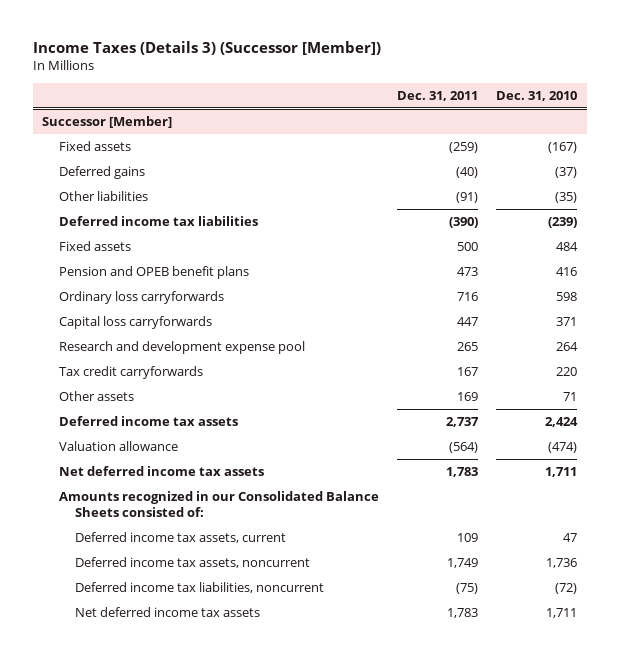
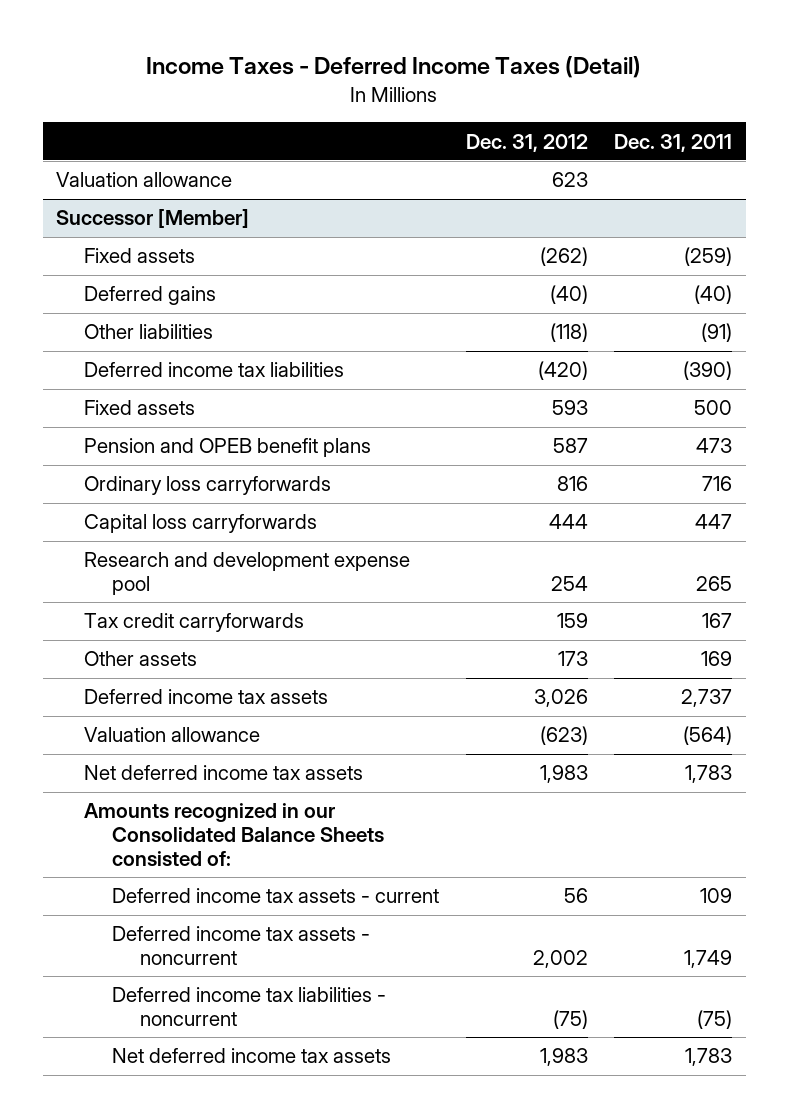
[33,40,382,55] Income Taxes (Details 3) (Successor [Member]) -> [146,56,642,79] Income Taxes - Deferred Income Taxes (Detail)
[496,90,578,101] Dec. 31, 2010 -> none
none -> [465,133,588,152] Dec. 31, 2012
none -> [56,172,233,188] Valuation allowance
[75,532,287,544] Deferred income tax assets, current -> [111,888,439,904] Deferred income tax assets - current
[75,557,311,569] Deferred income tax assets, noncurrent -> [111,926,370,966] Deferred income tax assets - noncurrent
[75,582,325,594] Deferred income tax liabilities, noncurrent -> [111,987,386,1027] Deferred income tax liabilities - noncurrent

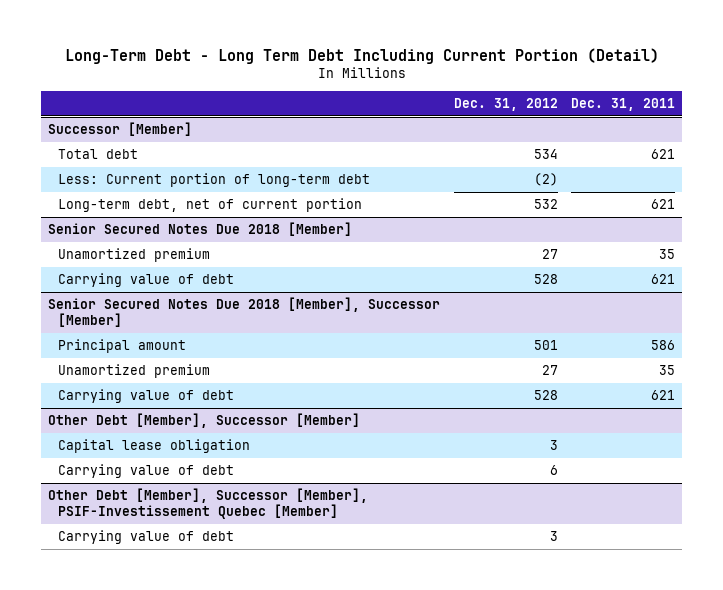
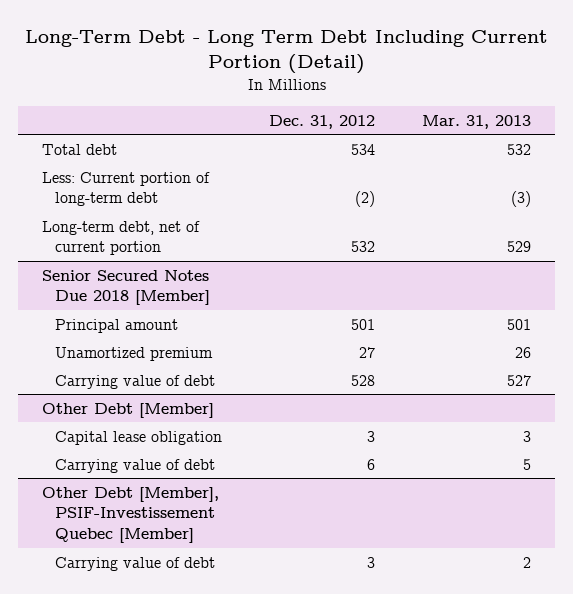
[571,98,676,112] Dec. 31, 2011 -> none
none -> [422,114,532,129] Mar. 31, 2013
[48,122,193,137] Successor [Member] -> none
[58,248,211,263] Unamortized premium -> none
[58,273,235,288] Carrying value of debt -> none
[48,297,441,327] Senior Secured Notes Due 2018 [Member], Successor [Member] -> none
[48,413,361,429] Other Debt [Member], Successor [Member] -> [42,402,215,418] Other Debt [Member]
[48,488,369,519] Other Debt [Member], Successor [Member], PSIF-Investissement Quebec [Member] -> [42,486,220,543] Other Debt [Member], PSIF-Investissement Quebec [Member]

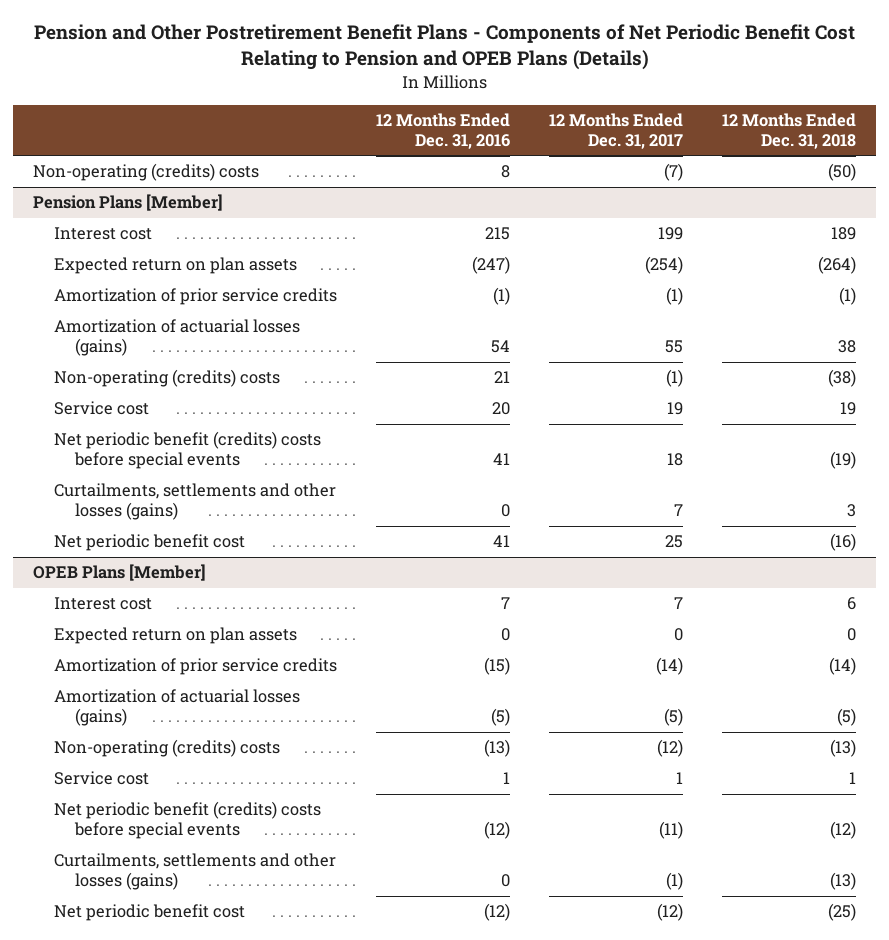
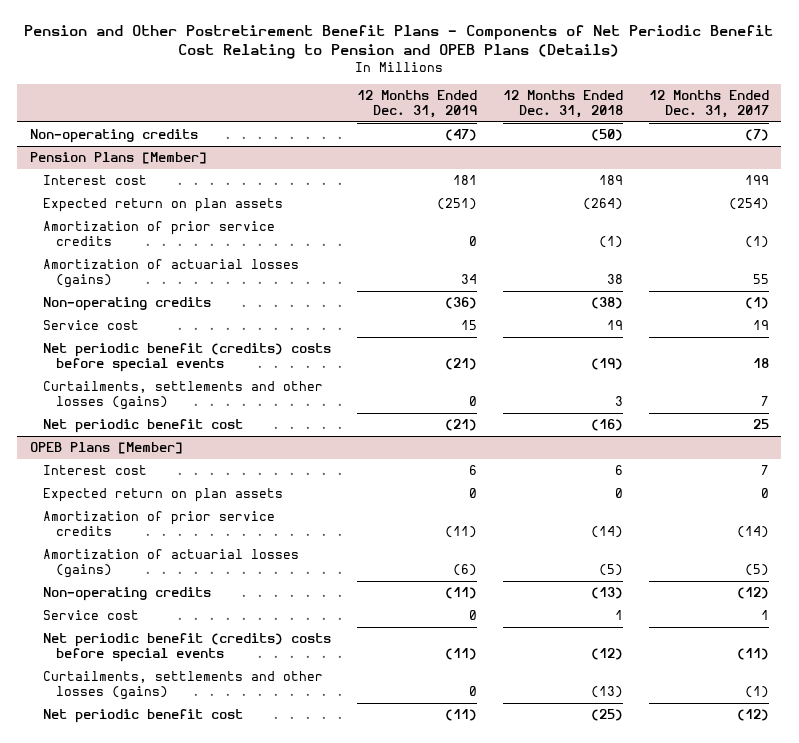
[375,113,510,149] 12 Months Ended Dec. 31, 2016 -> none
none -> [356,90,477,119] 12 Months Ended Dec. 31, 2019
[33,163,260,182] Non-operating (credits) costs -> [30,128,199,143] Non-operating credits
[53,369,280,388] Non-operating (credits) costs -> [42,296,211,311] Non-operating credits
[53,739,280,758] Non-operating (credits) costs -> [42,586,211,601] Non-operating credits

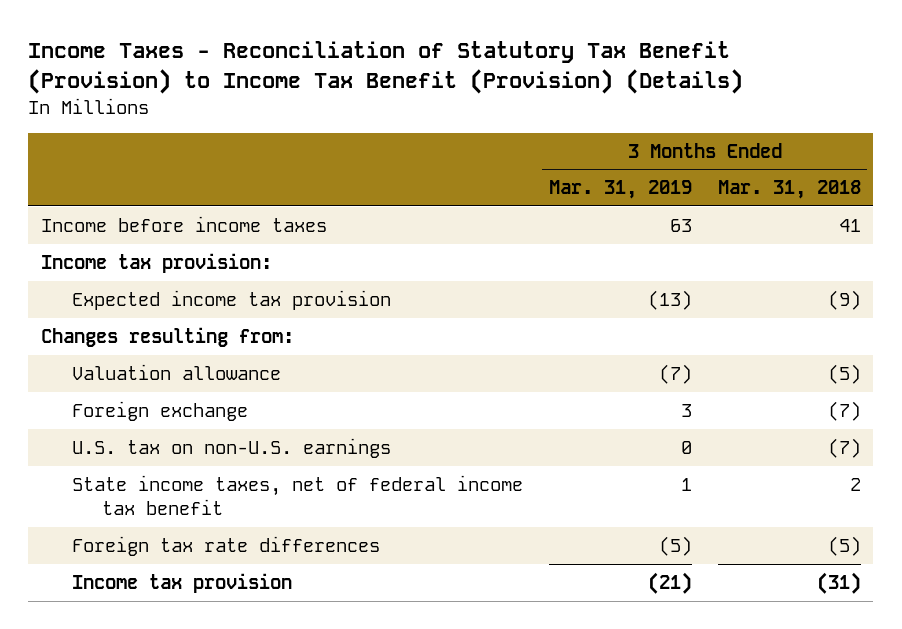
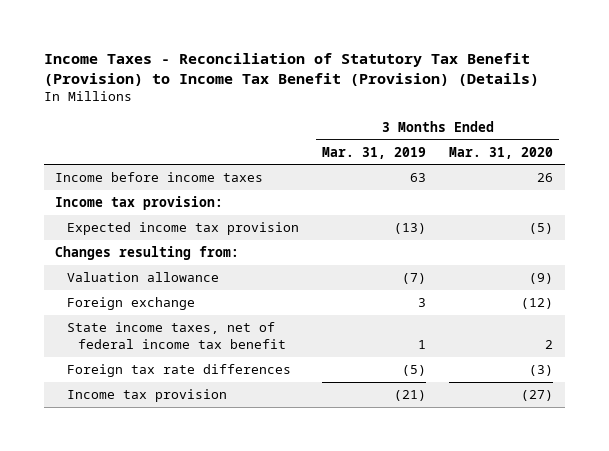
[717,180,861,200] Mar. 31, 2018 -> none
none -> [449,146,554,159] Mar. 31, 2020
[71,437,391,458] U.S. tax on non-U.S. earnings -> none

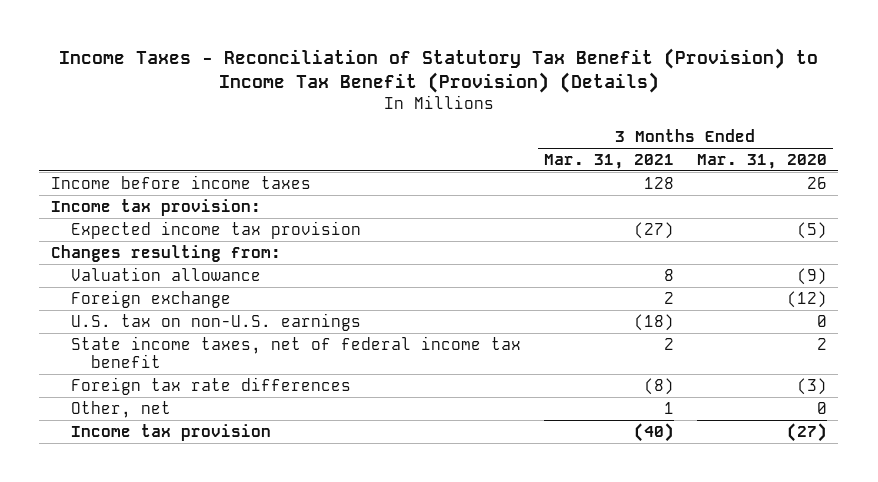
[321,146,426,159] Mar. 31, 2019 -> none
none -> [543,153,674,169] Mar. 31, 2021
none -> [70,312,361,331] U.S. tax on non-U.S. earnings
none -> [70,400,171,418] Other, net

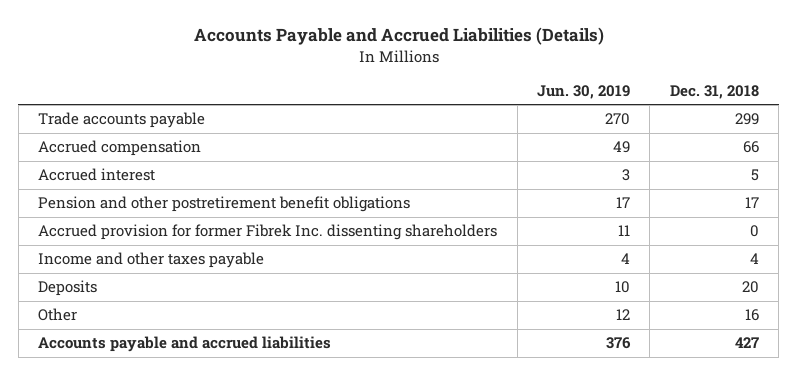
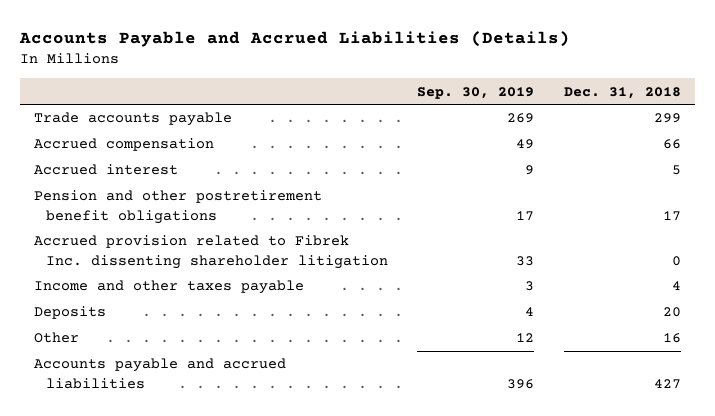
[537,84,631,99] Jun. 30, 2019 -> none
none -> [417,86,535,99] Sep. 30, 2019
[38,224,498,241] Accrued provision for former Fibrek Inc. dissenting shareholders -> [34,235,389,269] Accrued provision related to Fibrek Inc. dissenting shareholder litigation

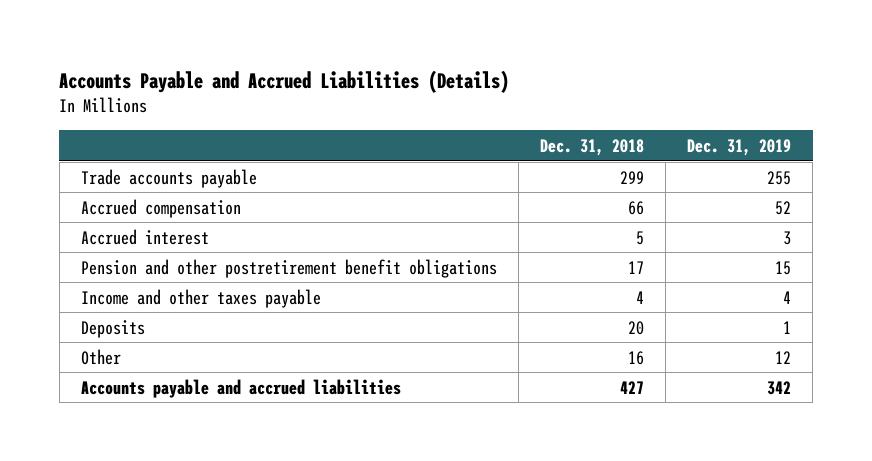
[417,86,535,99] Sep. 30, 2019 -> none
none -> [687,138,792,156] Dec. 31, 2019
[34,235,389,269] Accrued provision related to Fibrek Inc. dissenting shareholder litigation -> none

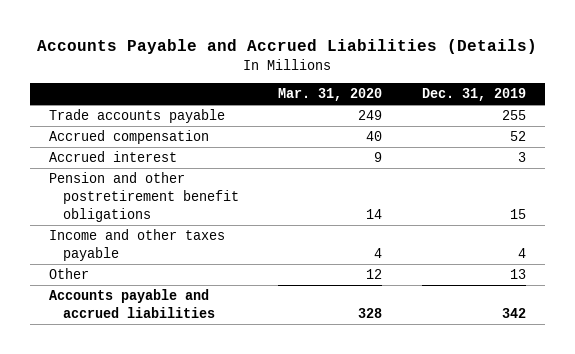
[540,138,645,156] Dec. 31, 2018 -> none
none -> [278,88,383,102] Mar. 31, 2020
[80,319,145,338] Deposits -> none
[775,350,792,364] 12 -> [509,269,526,280] 13

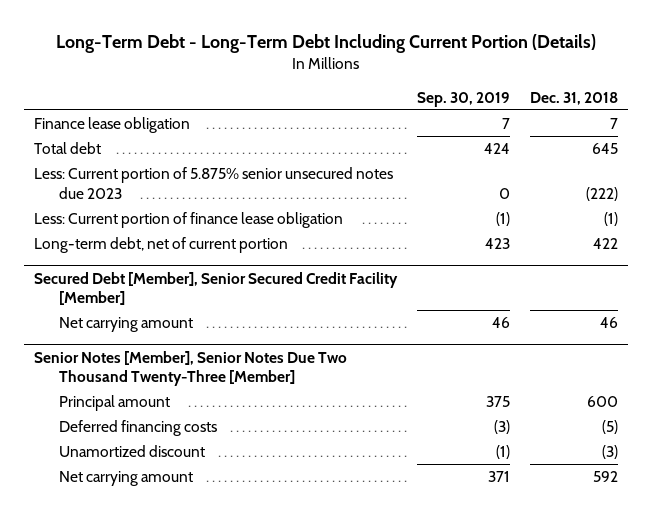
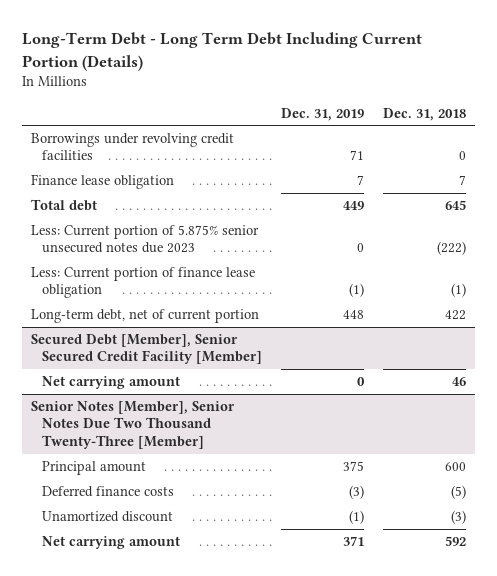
[56,34,597,54] Long-Term Debt - Long-Term Debt Including Current Portion (Details) -> [21,32,422,71] Long-Term Debt - Long Term Debt Including Current Portion (Details)
[417,91,511,107] Sep. 30, 2019 -> none
none -> [281,107,365,121] Dec. 31, 2019
none -> [31,133,235,161] Borrowings under revolving credit facilities
[59,419,218,436] Deferred financing costs -> [42,486,175,498] Deferred finance costs

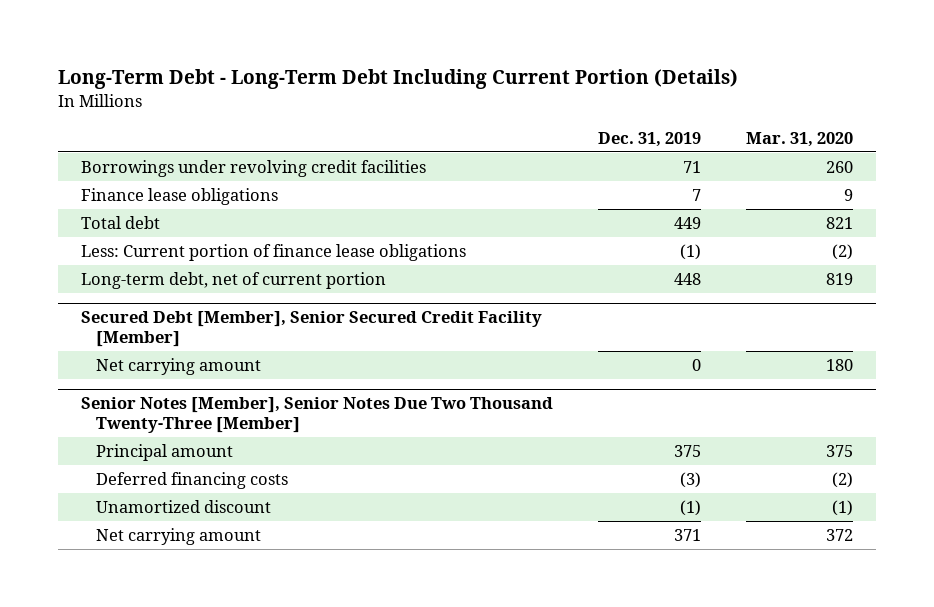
[21,32,422,71] Long-Term Debt - Long Term Debt Including Current Portion (Details) -> [58,69,739,90] Long-Term Debt - Long-Term Debt Including Current Portion (Details)
[382,107,466,121] Dec. 31, 2018 -> none
none -> [745,131,853,147] Mar. 31, 2020
[31,174,175,190] Finance lease obligation -> [80,188,278,206] Finance lease obligations
[31,225,260,254] Less: Current portion of 5.875% senior unsecured notes due 2023 -> none
[31,267,256,299] Less: Current portion of finance lease obligation -> [80,244,466,262] Less: Current portion of finance lease obligations
[42,486,175,498] Deferred finance costs -> [95,472,288,490] Deferred financing costs

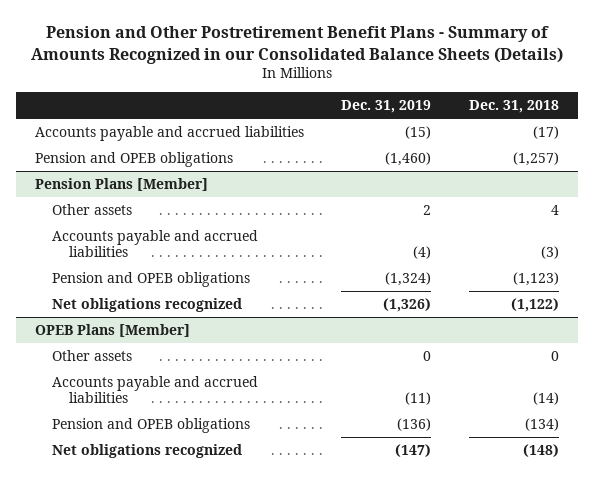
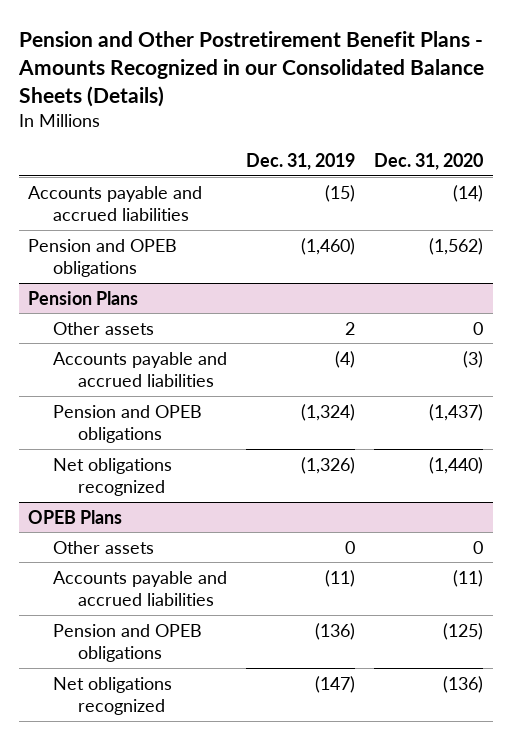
[30,26,563,64] Pension and Other Postretirement Benefit Plans - Summary of Amounts Recognized in our Consolidated Balance Sheets (Details) -> [17,31,484,108] Pension and Other Postretirement Benefit Plans - Amounts Recognized in our Consolidated Balance Sheets (Details)
[468,100,559,114] Dec. 31, 2018 -> none
none -> [374,153,484,171] Dec. 31, 2020
[35,178,209,192] Pension Plans [Member] -> [28,290,139,305] Pension Plans
[35,324,191,338] OPEB Plans [Member] -> [28,509,123,524] OPEB Plans

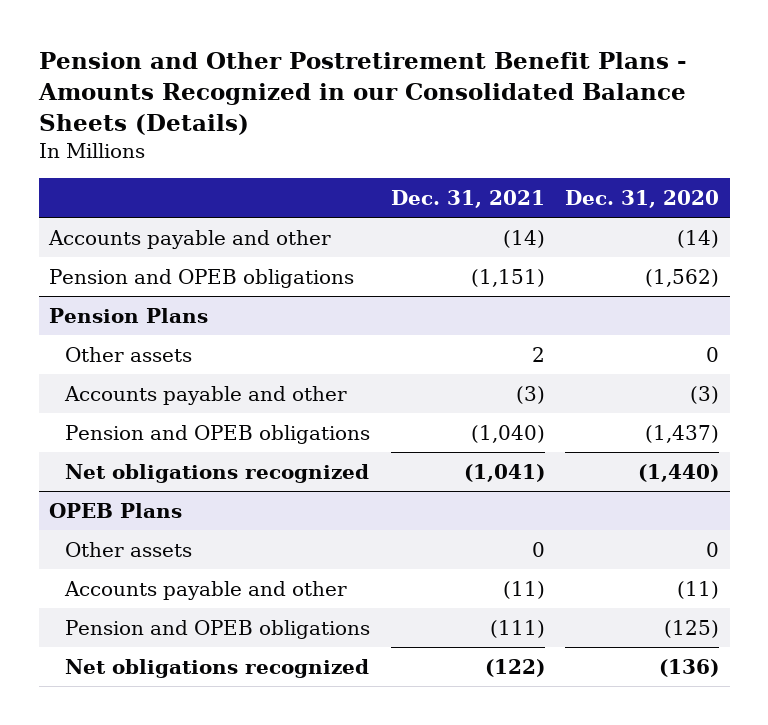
[246,153,356,171] Dec. 31, 2019 -> none
none -> [390,189,545,208] Dec. 31, 2021
[28,185,203,222] Accounts payable and accrued liabilities -> [47,229,331,249] Accounts payable and other
[53,351,228,388] Accounts payable and accrued liabilities -> [63,385,347,405] Accounts payable and other
[53,570,228,607] Accounts payable and accrued liabilities -> [63,580,347,600] Accounts payable and other

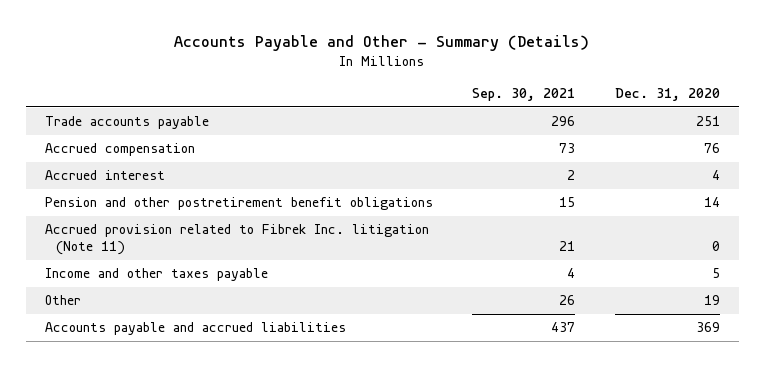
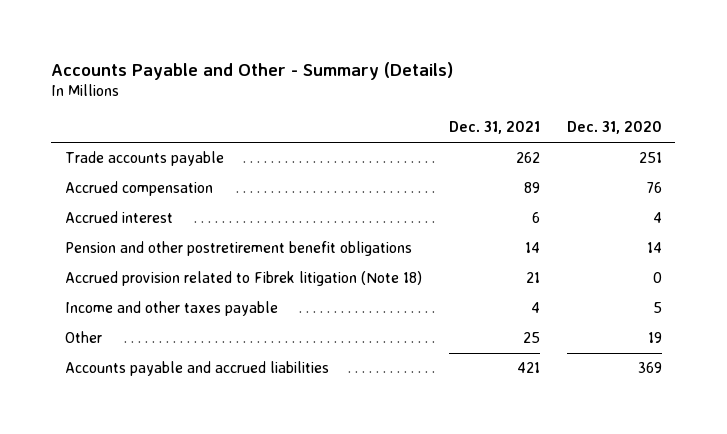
[472,88,576,102] Sep. 30, 2021 -> none
none -> [448,121,540,135] Dec. 31, 2021
[45,224,430,256] Accrued provision related to Fibrek Inc. litigation (Note 11) -> [64,271,422,287] Accrued provision related to Fibrek litigation (Note 18)

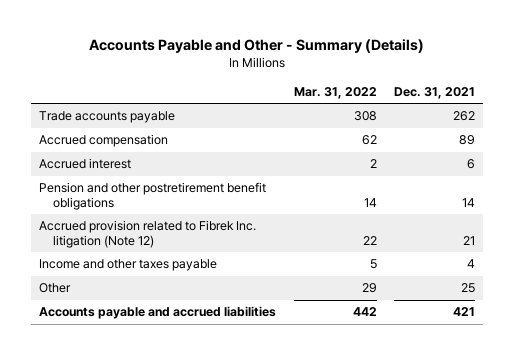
[566,121,662,135] Dec. 31, 2020 -> none
none -> [293,86,377,99] Mar. 31, 2022
[64,271,422,287] Accrued provision related to Fibrek litigation (Note 18) -> [39,220,257,249] Accrued provision related to Fibrek Inc. litigation (Note 12)

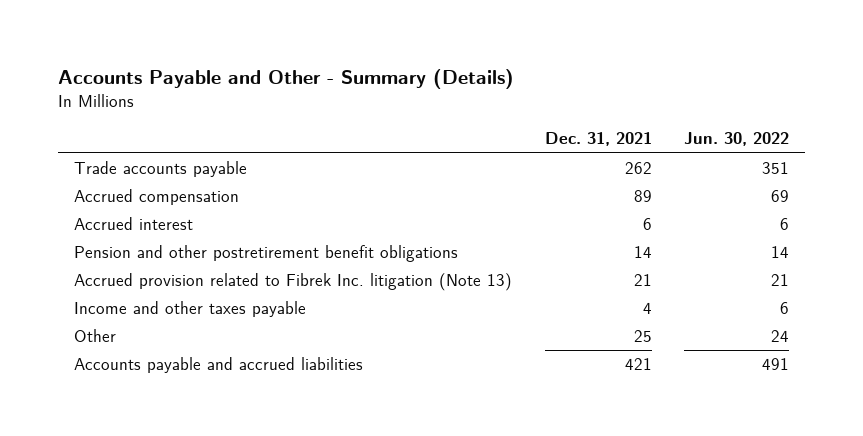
[293,86,377,99] Mar. 31, 2022 -> none
none -> [684,132,790,147] Jun. 30, 2022
[39,220,257,249] Accrued provision related to Fibrek Inc. litigation (Note 12) -> [74,273,513,292] Accrued provision related to Fibrek Inc. litigation (Note 13)

